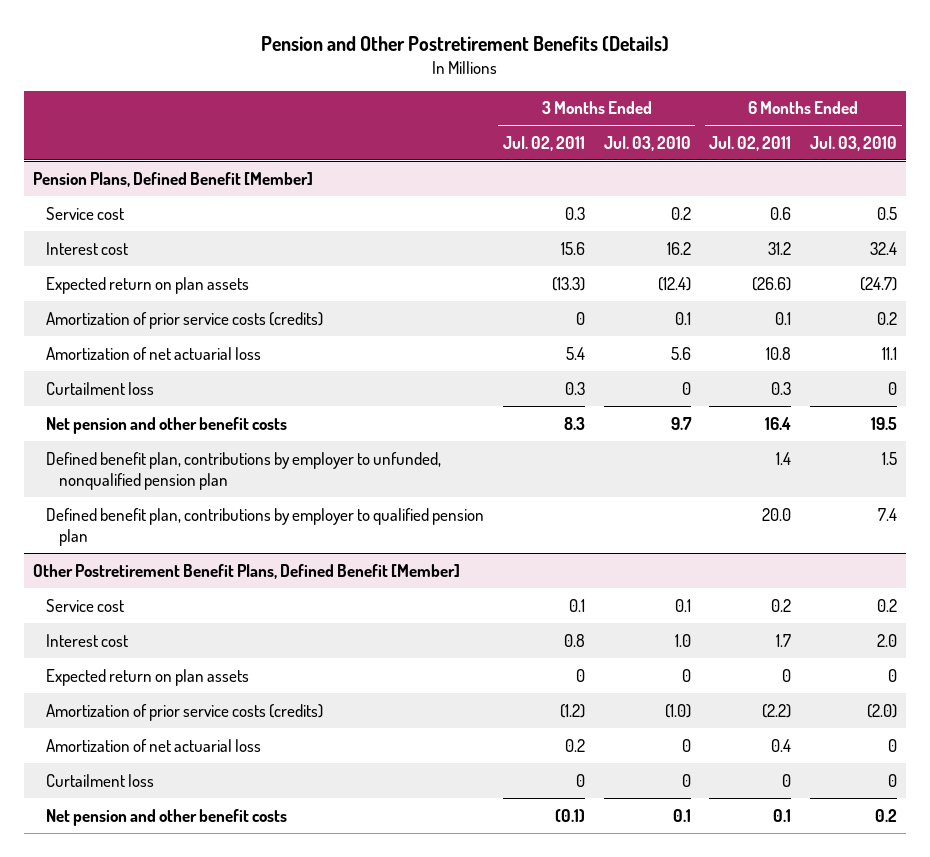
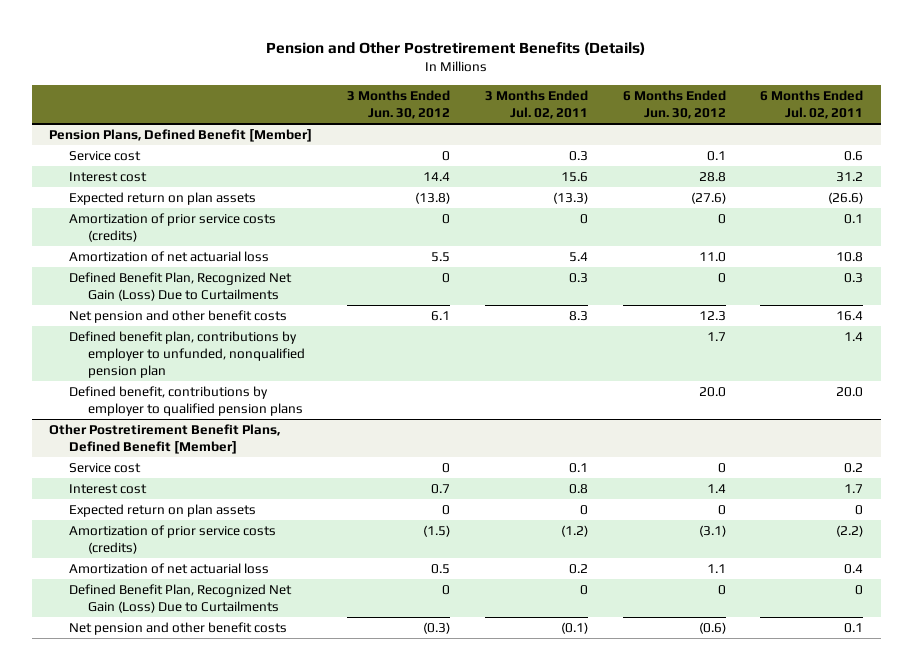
[603,135,691,151] Jul. 03, 2010 -> none
[809,135,897,151] Jul. 03, 2010 -> none
none -> [346,89,450,119] 3 Months Ended Jun. 30, 2012
none -> [622,89,726,119] 6 Months Ended Jun. 30, 2012
[46,381,155,395] Curtailment loss -> [68,271,292,302] Defined Benefit Plan, Recognized Net Gain (Loss) Due to Curtailments
[46,507,485,546] Defined benefit plan, contributions by employer to qualified pension plan -> [68,385,304,417] Defined benefit, contributions by employer to qualified pension plans
[46,773,155,787] Curtailment loss -> [68,583,292,614] Defined Benefit Plan, Recognized Net Gain (Loss) Due to Curtailments

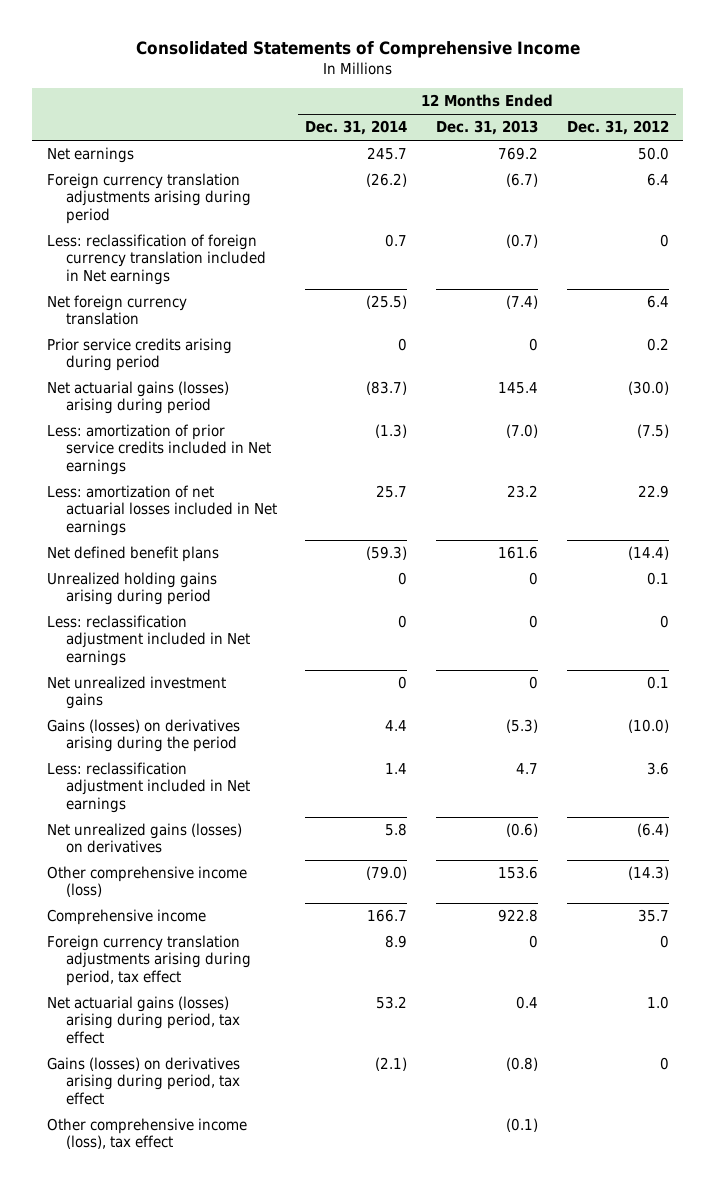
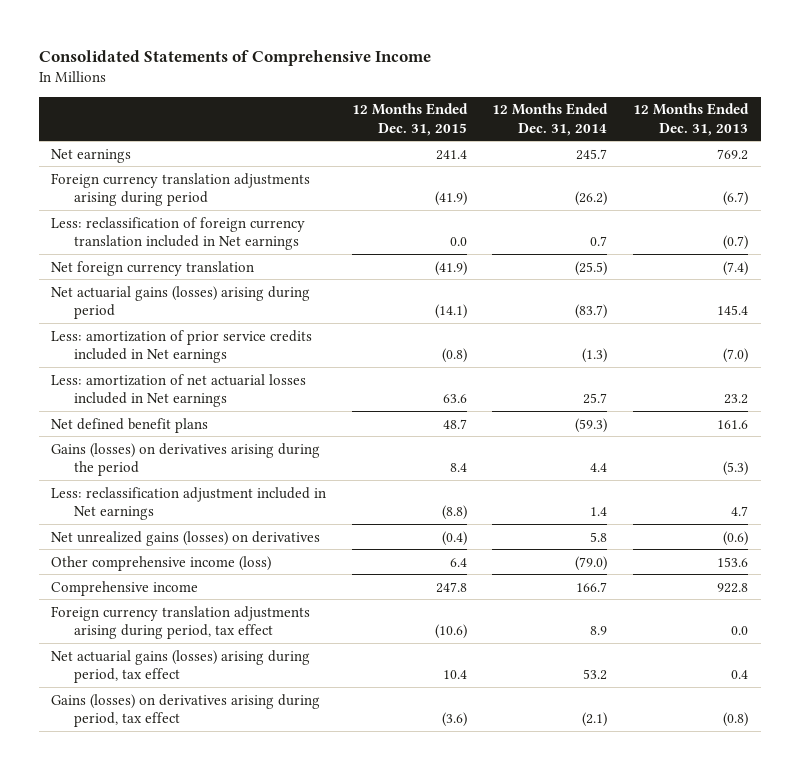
[566,120,669,136] Dec. 31, 2012 -> none
none -> [351,103,468,136] 12 Months Ended Dec. 31, 2015
[46,338,232,372] Prior service credits arising during period -> none
[46,572,217,606] Unrealized holding gains arising during period -> none
[46,615,250,666] Less: reclassification adjustment included in Net earnings -> none
[46,676,226,710] Net unrealized investment gains -> none
[529,935,539,949] 0 -> [730,625,748,635] 0.0
[46,1118,247,1150] Other comprehensive income (loss), tax effect -> none

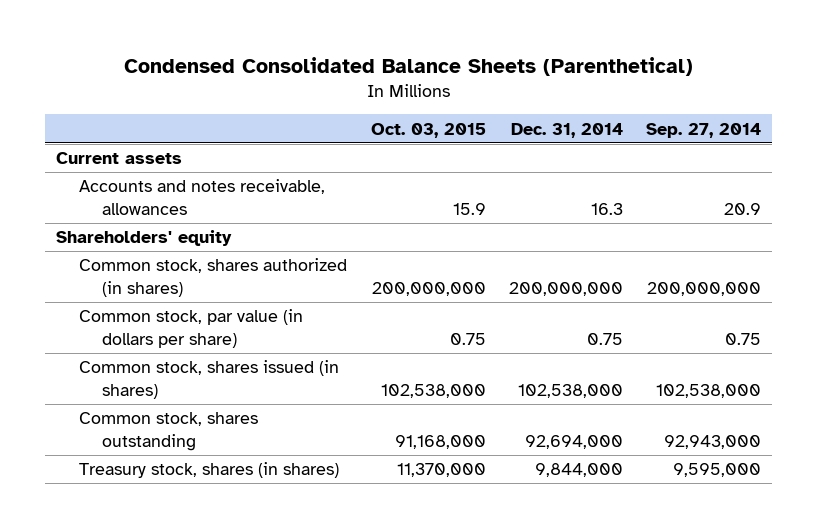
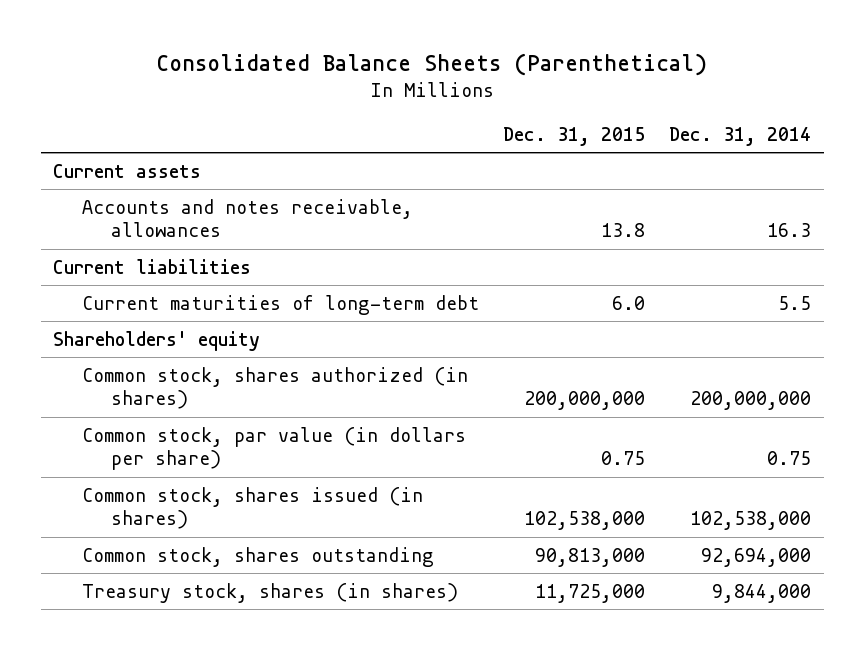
[123,56,693,76] Condensed Consolidated Balance Sheets (Parenthetical) -> [156,52,708,76] Consolidated Balance Sheets (Parenthetical)
[370,122,486,138] Oct. 03, 2015 -> none
[645,122,761,138] Sep. 27, 2014 -> none
none -> [503,126,646,146] Dec. 31, 2015
none -> [52,258,251,274] Current liabilities
none -> [82,294,480,315] Current maturities of long-term debt

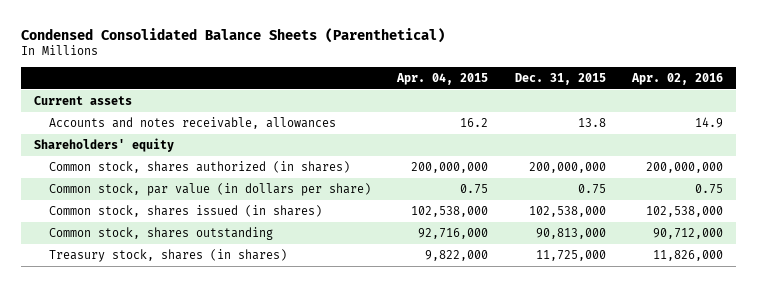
[156,52,708,76] Consolidated Balance Sheets (Parenthetical) -> [21,27,446,43] Condensed Consolidated Balance Sheets (Parenthetical)
[669,126,812,146] Dec. 31, 2014 -> none
none -> [396,73,489,86] Apr. 04, 2015
none -> [630,73,723,86] Apr. 02, 2016
[52,258,251,274] Current liabilities -> none
[82,294,480,315] Current maturities of long-term debt -> none

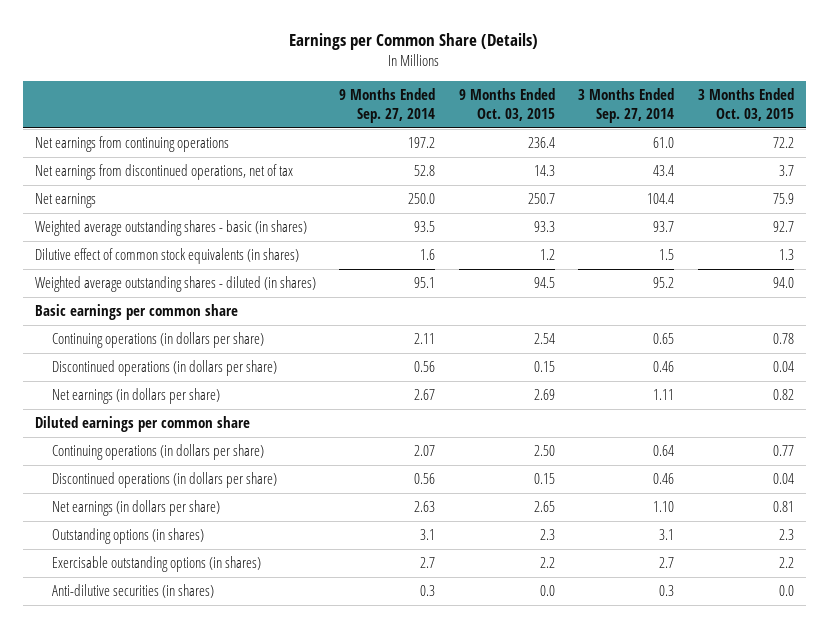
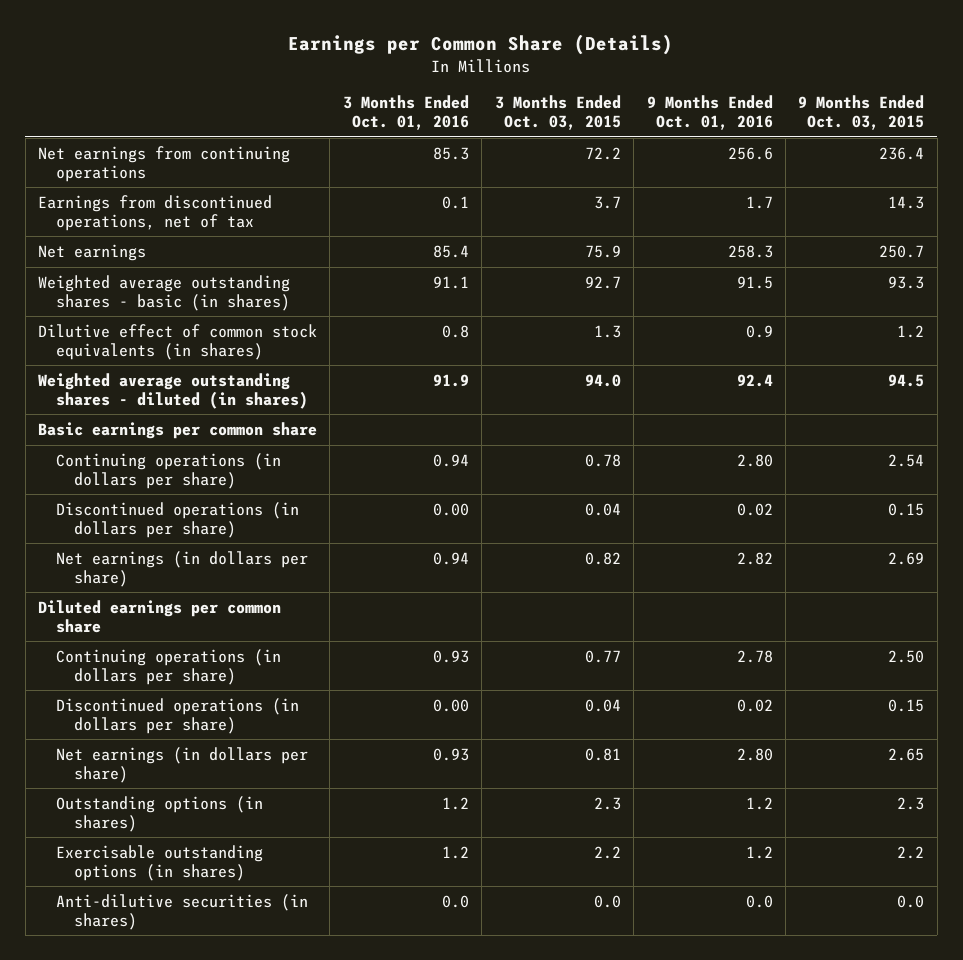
[339,88,436,124] 9 Months Ended Sep. 27, 2014 -> none
[578,88,675,124] 3 Months Ended Sep. 27, 2014 -> none
none -> [342,95,469,131] 3 Months Ended Oct. 01, 2016
none -> [646,95,773,131] 9 Months Ended Oct. 01, 2016
[34,164,293,181] Net earnings from discontinued operations, net of tax -> [38,194,273,231] Earnings from discontinued operations, net of tax

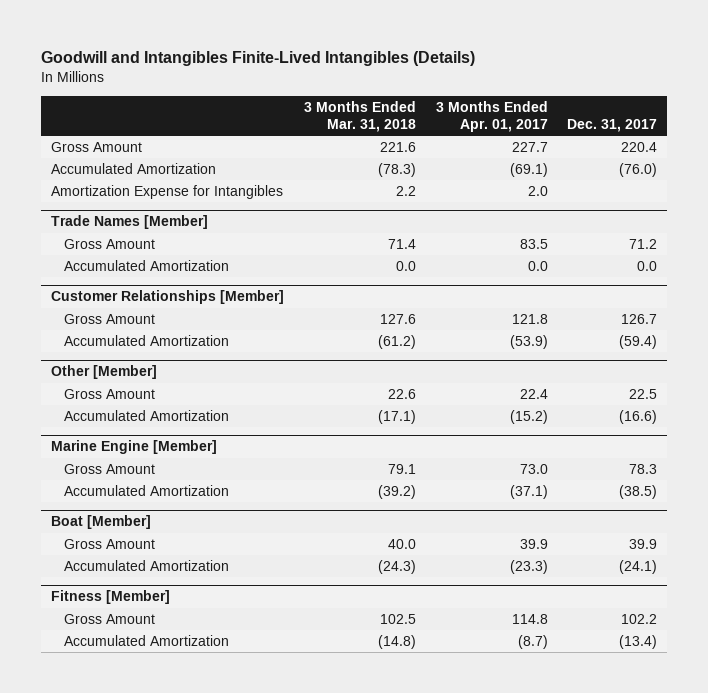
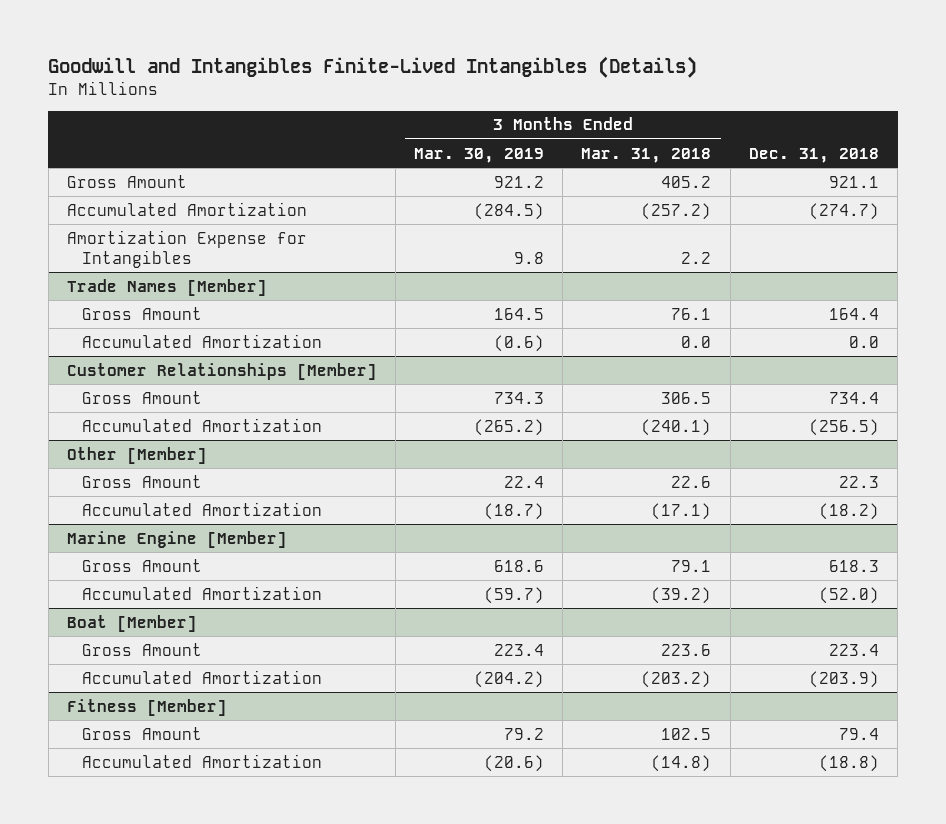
[435,100,548,132] 3 Months Ended Apr. 01, 2017 -> none
[567,118,658,132] Dec. 31, 2017 -> none
none -> [414,147,545,163] Mar. 30, 2019
none -> [748,147,879,163] Dec. 31, 2018
[379,141,416,152] 221.6 -> [661,175,712,188] 405.2
[377,162,416,177] (78.3) -> [641,202,712,220] (257.2)
[387,238,416,249] 71.4 -> [671,307,712,320] 76.1
[379,313,416,324] 127.6 -> [661,391,712,404] 306.5
[377,334,416,349] (61.2) -> [641,418,712,436] (240.1)
[387,538,416,549] 40.0 -> [661,643,712,656] 223.6
[377,559,416,574] (24.3) -> [641,670,712,688] (203.2)

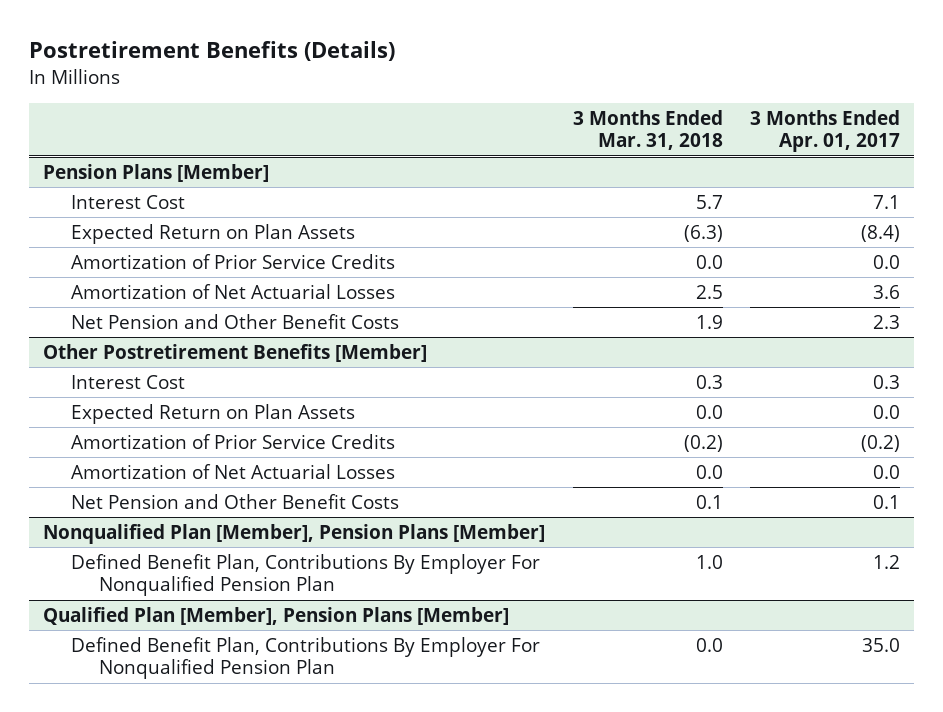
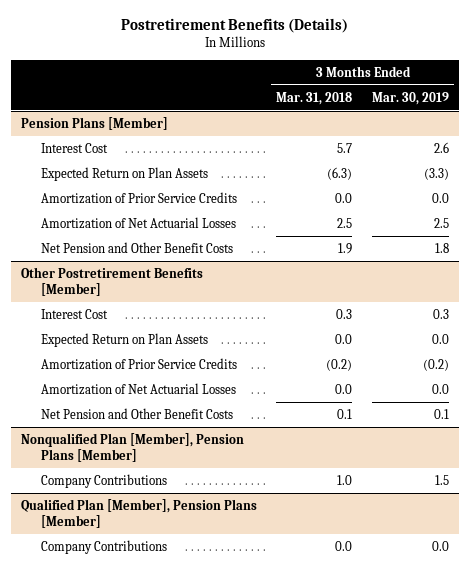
[750,109,901,153] 3 Months Ended Apr. 01, 2017 -> none
none -> [371,91,449,105] Mar. 30, 2019
[70,553,540,597] Defined Benefit Plan, Contributions By Employer For Nonqualified Pension Plan -> [40,473,167,488] Company Contributions
[70,636,540,680] Defined Benefit Plan, Contributions By Employer For Nonqualified Pension Plan -> [40,539,167,554] Company Contributions

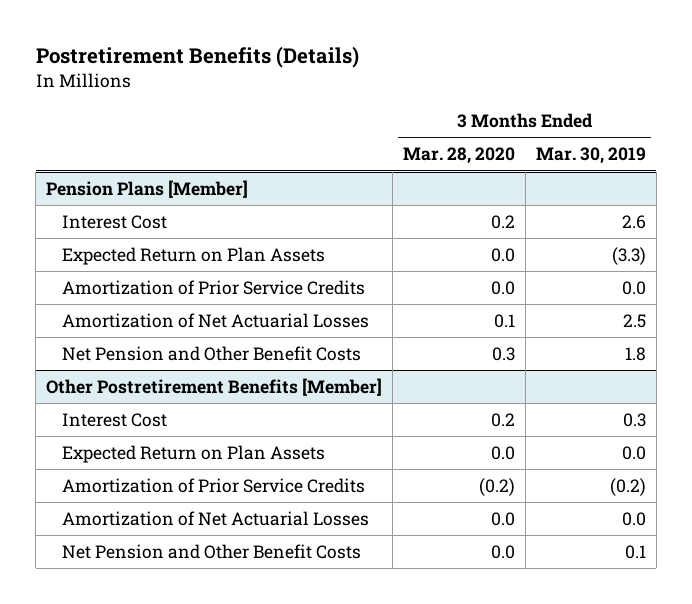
[276,91,353,105] Mar. 31, 2018 -> none
none -> [403,147,516,165] Mar. 28, 2020
[20,432,244,463] Nonqualified Plan [Member], Pension Plans [Member] -> none
[40,473,167,488] Company Contributions -> none
[20,498,257,529] Qualified Plan [Member], Pension Plans [Member] -> none
[40,539,167,554] Company Contributions -> none

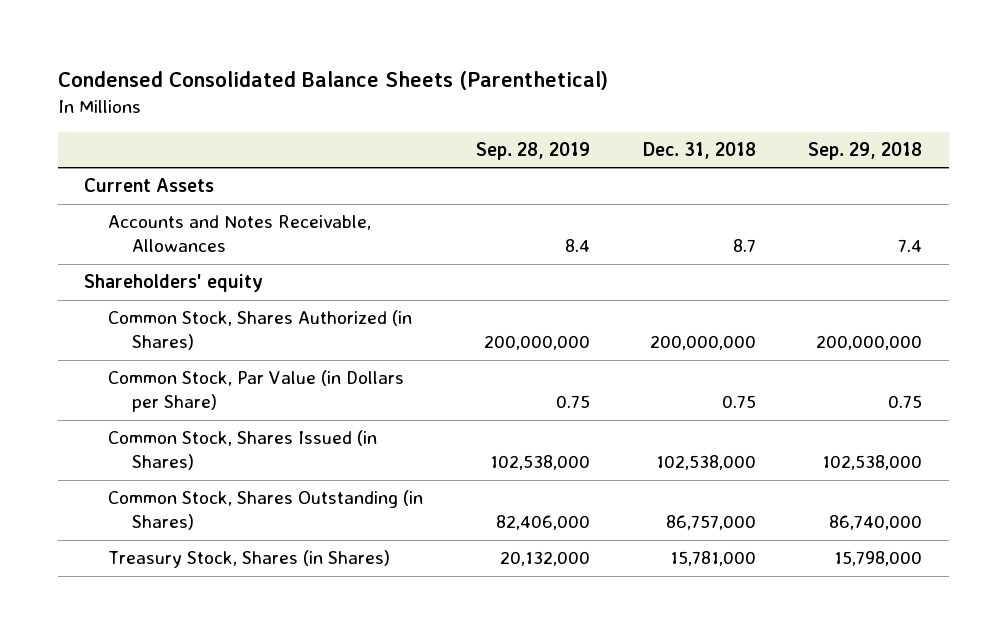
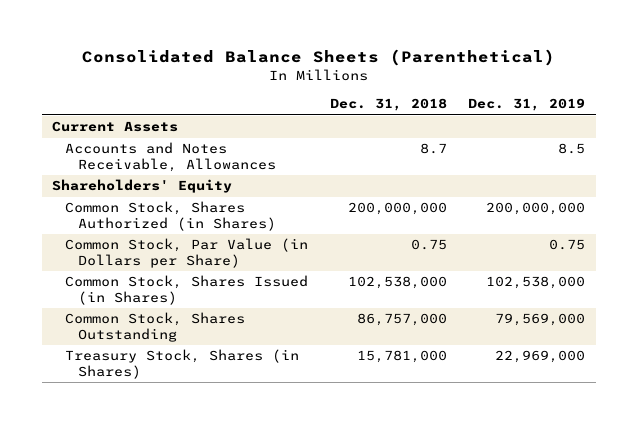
[57,71,608,91] Condensed Consolidated Balance Sheets (Parenthetical) -> [81,48,555,66] Consolidated Balance Sheets (Parenthetical)
[476,142,591,161] Sep. 28, 2019 -> none
[808,142,923,161] Sep. 29, 2018 -> none
none -> [468,98,586,112] Dec. 31, 2019
[84,274,264,293] Shareholders' equity -> [52,179,233,194] Shareholders' Equity
[108,490,424,531] Common Stock, Shares Outstanding (in Shares) -> [65,312,246,343] Common Stock, Shares Outstanding

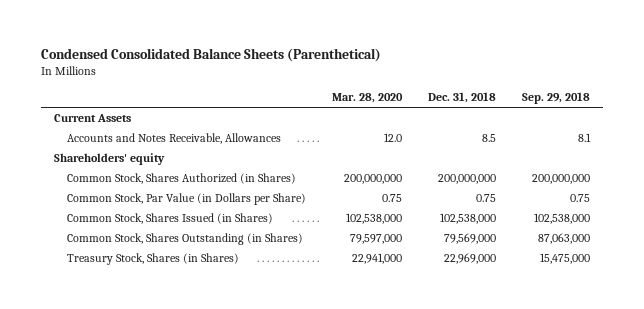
[81,48,555,66] Consolidated Balance Sheets (Parenthetical) -> [40,48,381,63] Condensed Consolidated Balance Sheets (Parenthetical)
[468,98,586,112] Dec. 31, 2019 -> none
none -> [332,93,404,104] Mar. 28, 2020
none -> [521,92,590,105] Sep. 29, 2018
[419,143,447,155] 8.7 -> [482,134,497,143] 8.5
[52,179,233,194] Shareholders' Equity -> [53,153,165,166] Shareholders' equity
[65,312,246,343] Common Stock, Shares Outstanding -> [67,233,304,246] Common Stock, Shares Outstanding (in Shares)
[356,313,447,327] 86,757,000 -> [444,233,497,245] 79,569,000
[356,350,447,364] 15,781,000 -> [444,253,497,265] 22,969,000

